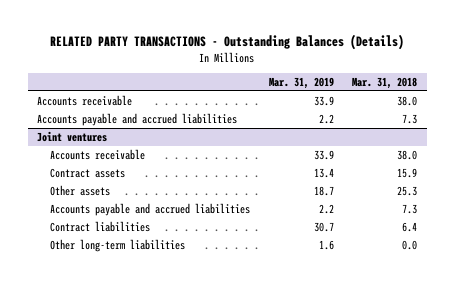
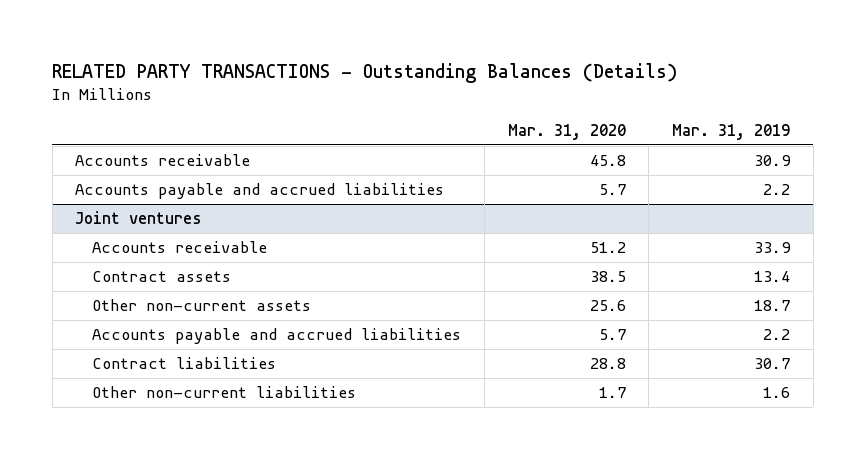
[352,77,418,90] Mar. 31, 2018 -> none
none -> [507,124,626,141] Mar. 31, 2020
[313,95,334,106] 33.9 -> [753,155,791,167] 30.9
[49,184,110,196] Other assets -> [92,299,312,312] Other non-current assets
[49,238,185,252] Other long-term liabilities -> [92,386,357,399] Other non-current liabilities

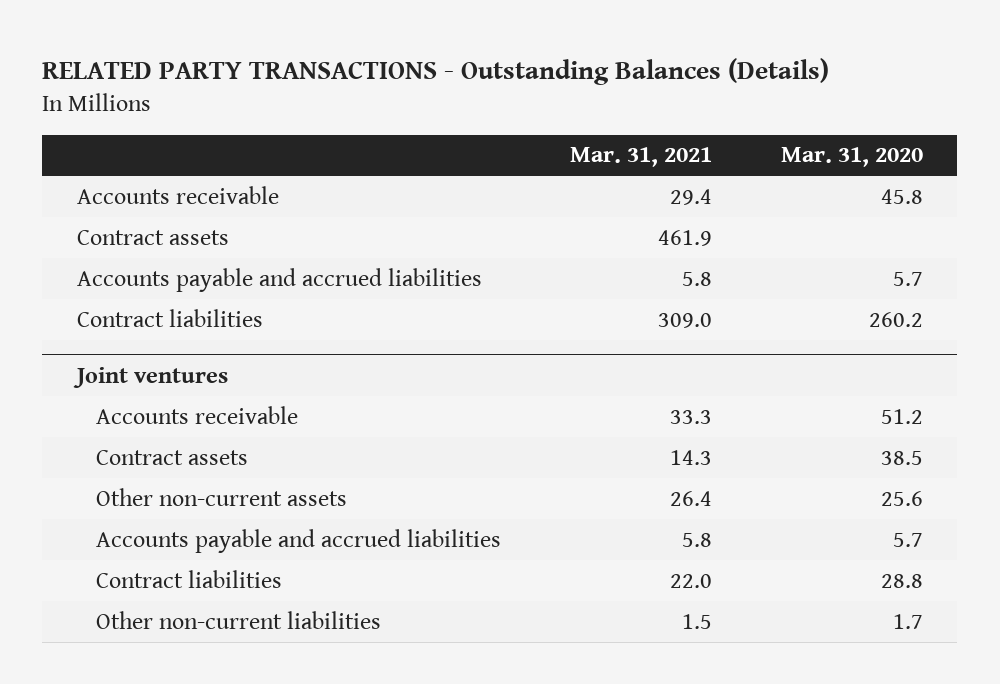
[671,124,790,141] Mar. 31, 2019 -> none
none -> [570,147,713,168] Mar. 31, 2021
none -> [76,229,229,245] Contract assets
none -> [76,308,263,327] Contract liabilities

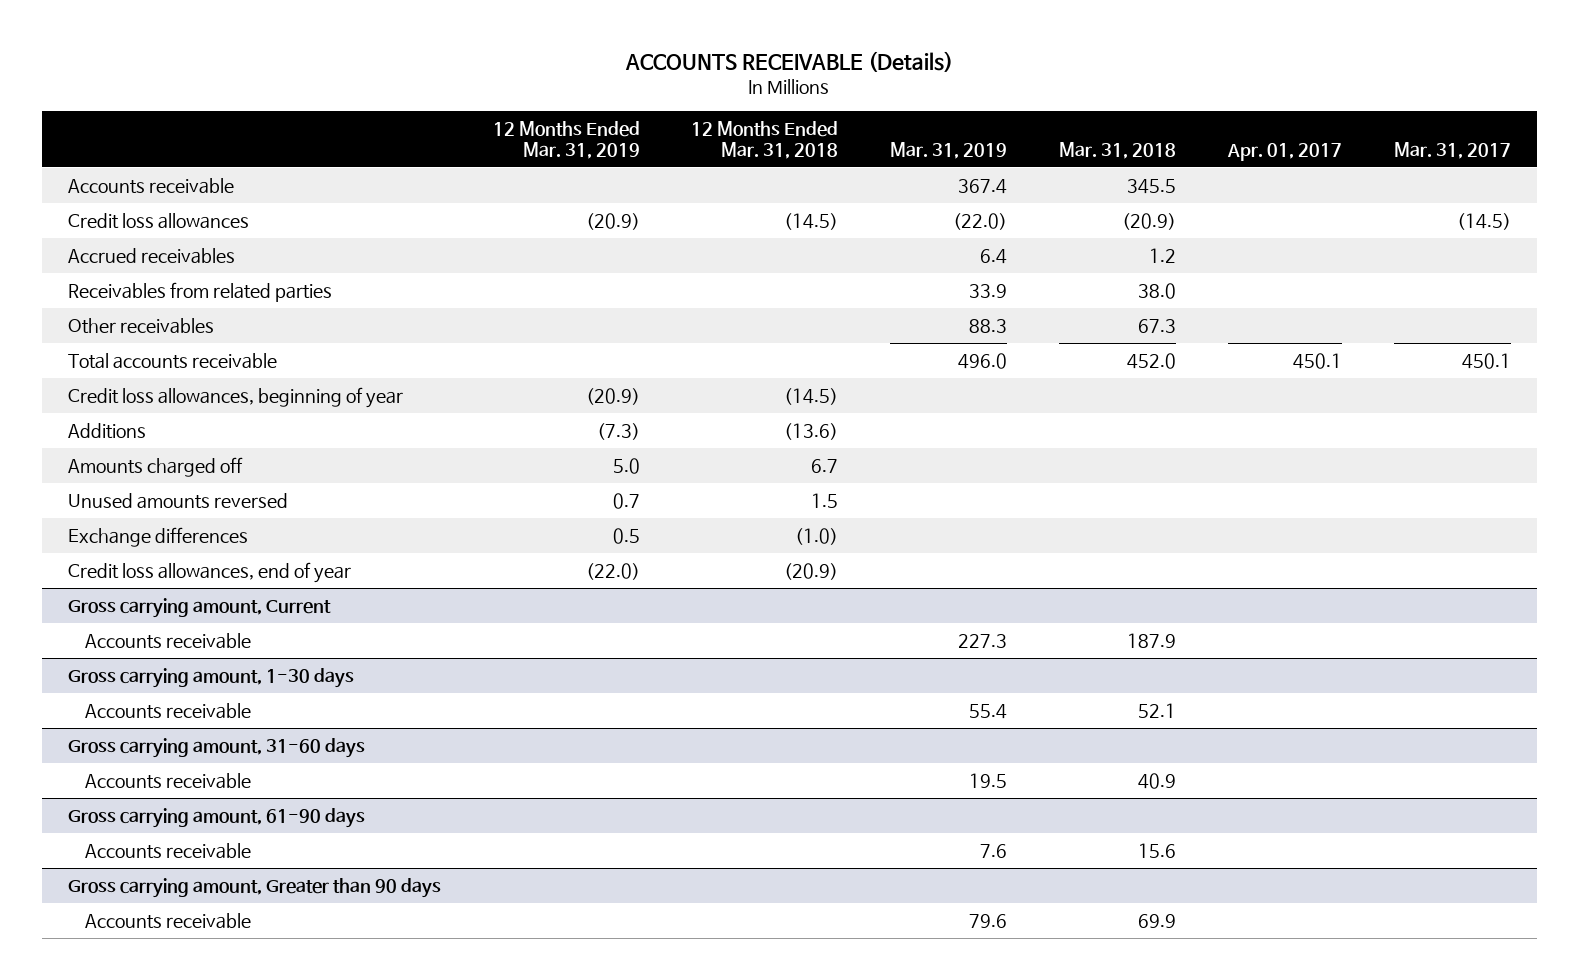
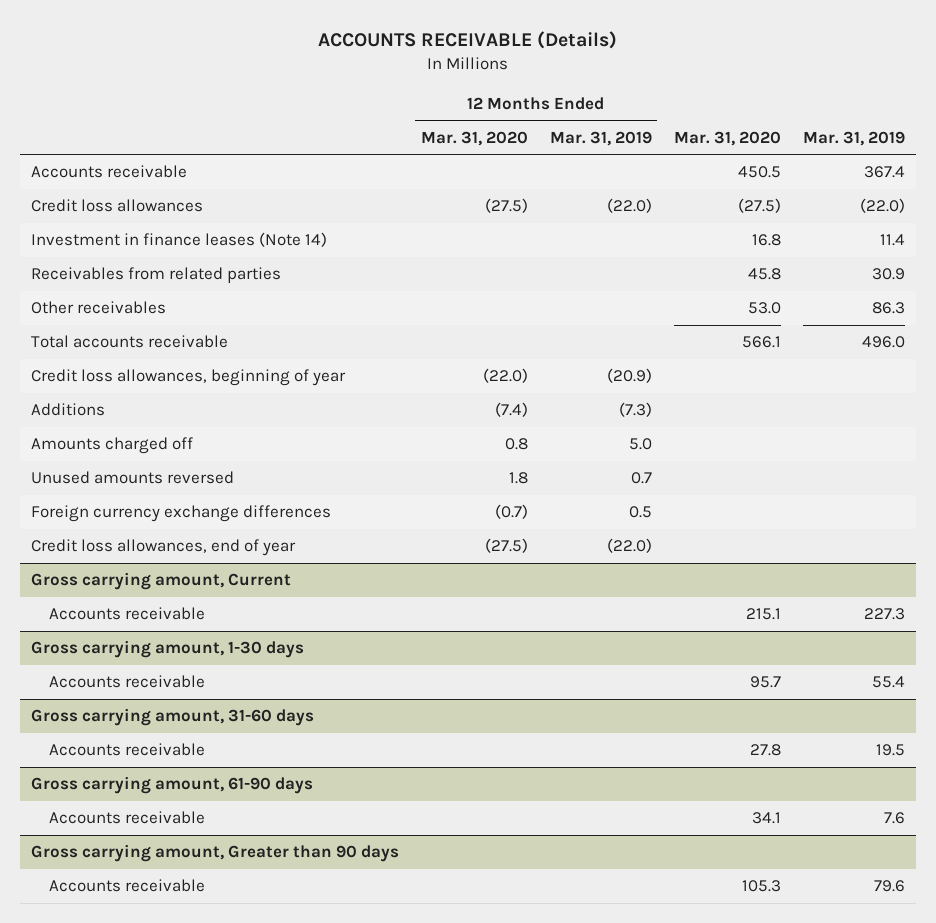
[691,120,839,159] 12 Months Ended Mar. 31, 2018 -> none
[1058,141,1176,159] Mar. 31, 2018 -> none
[1226,142,1342,161] Apr. 01, 2017 -> none
[1393,141,1511,159] Mar. 31, 2017 -> none
none -> [420,130,528,146] Mar. 31, 2020
none -> [673,130,781,146] Mar. 31, 2020
[67,247,235,264] Accrued receivables -> none
[585,212,640,230] (20.9) -> [606,198,652,214] (22.0)
none -> [30,232,327,248] Investment in finance leases (Note 14)
[969,283,1008,298] 33.9 -> [872,268,906,281] 30.9
[969,318,1008,333] 88.3 -> [872,302,906,315] 86.3
[67,526,248,547] Exchange differences -> [30,505,331,523] Foreign currency exchange differences

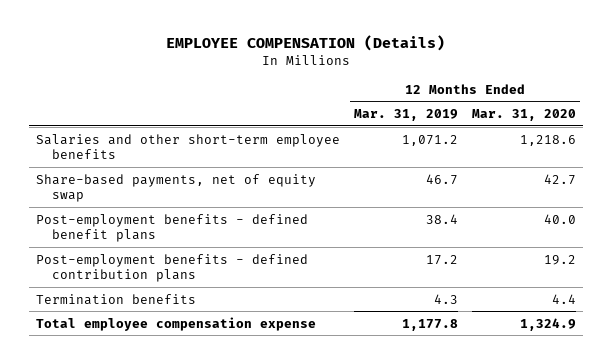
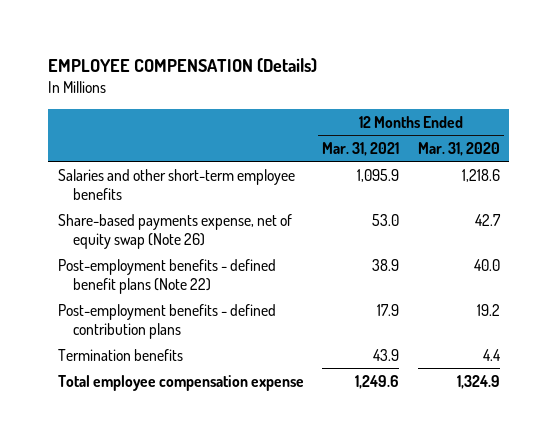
[354,109,459,122] Mar. 31, 2019 -> none
none -> [322,141,400,156] Mar. 31, 2021
[35,173,316,202] Share-based payments, net of equity swap -> [57,213,292,249] Share-based payments expense, net of equity swap (Note 26)
[35,213,308,242] Post-employment benefits - defined benefit plans -> [57,258,276,294] Post-employment benefits - defined benefit plans (Note 22)

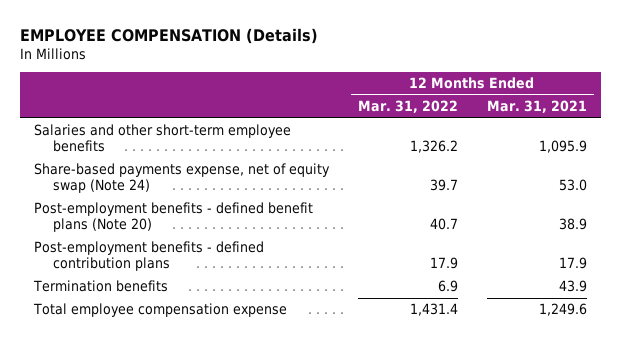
[417,141,500,156] Mar. 31, 2020 -> none
none -> [357,100,458,114] Mar. 31, 2022
[57,213,292,249] Share-based payments expense, net of equity swap (Note 26) -> [34,163,331,194] Share-based payments expense, net of equity swap (Note 24)
[57,258,276,294] Post-employment benefits - defined benefit plans (Note 22) -> [34,202,314,233] Post-employment benefits - defined benefit plans (Note 20)

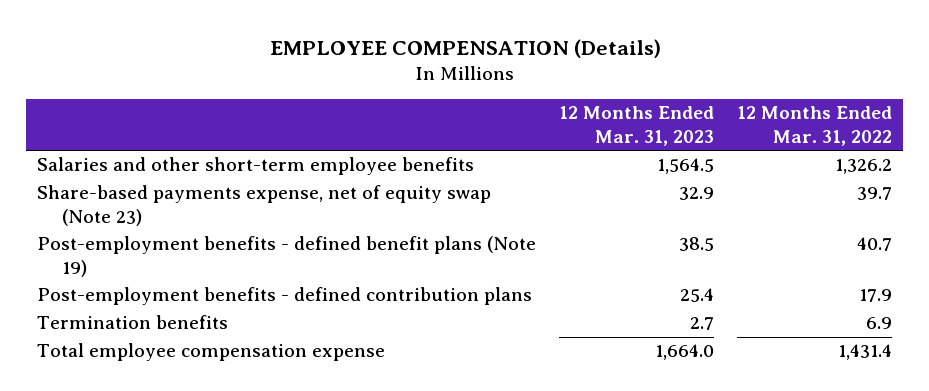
[486,100,587,114] Mar. 31, 2021 -> none
none -> [559,106,715,146] 12 Months Ended Mar. 31, 2023
[34,163,331,194] Share-based payments expense, net of equity swap (Note 24) -> [37,185,492,226] Share-based payments expense, net of equity swap (Note 23)
[34,202,314,233] Post-employment benefits - defined benefit plans (Note 20) -> [37,236,537,277] Post-employment benefits - defined benefit plans (Note 19)

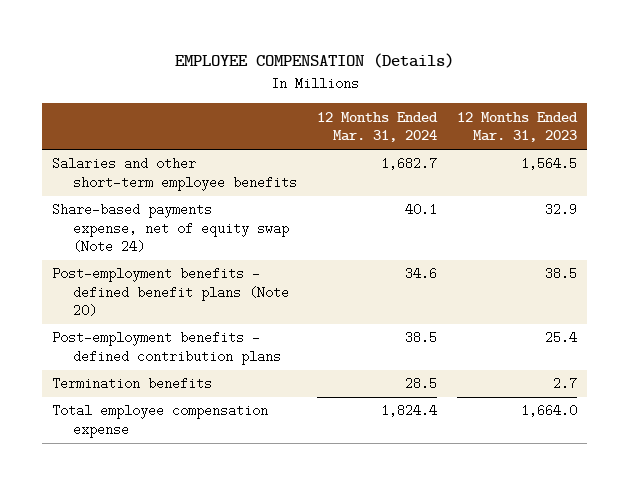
[736,106,892,146] 12 Months Ended Mar. 31, 2022 -> none
none -> [316,111,438,143] 12 Months Ended Mar. 31, 2024
[37,185,492,226] Share-based payments expense, net of equity swap (Note 23) -> [51,203,289,254] Share-based payments expense, net of equity swap (Note 24)
[37,236,537,277] Post-employment benefits - defined benefit plans (Note 19) -> [51,267,289,318] Post-employment benefits - defined benefit plans (Note 20)

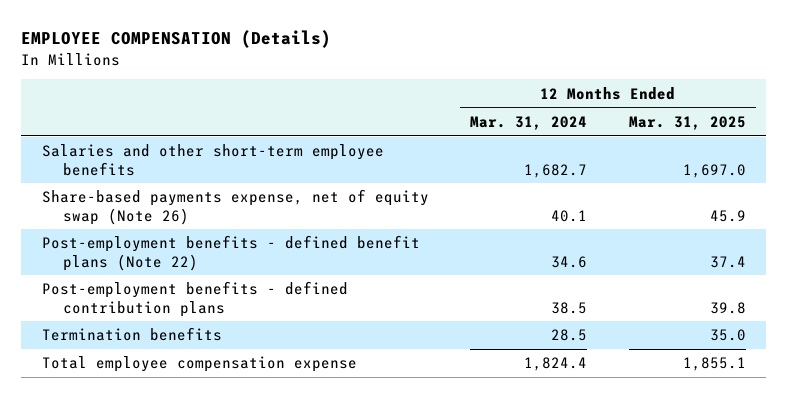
[457,111,579,143] 12 Months Ended Mar. 31, 2023 -> none
none -> [628,115,746,130] Mar. 31, 2025
[51,203,289,254] Share-based payments expense, net of equity swap (Note 24) -> [42,189,430,225] Share-based payments expense, net of equity swap (Note 26)
[51,267,289,318] Post-employment benefits - defined benefit plans (Note 20) -> [42,235,421,271] Post-employment benefits - defined benefit plans (Note 22)

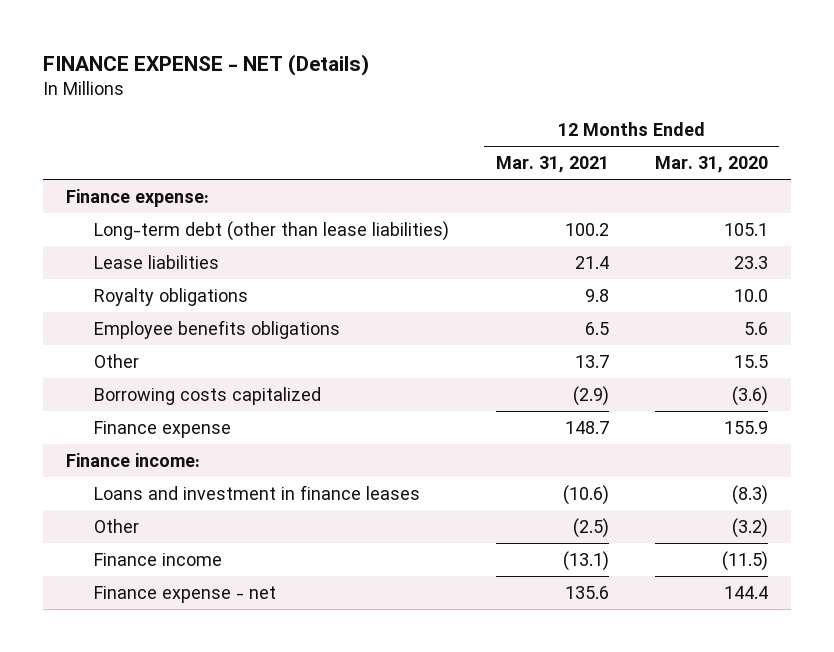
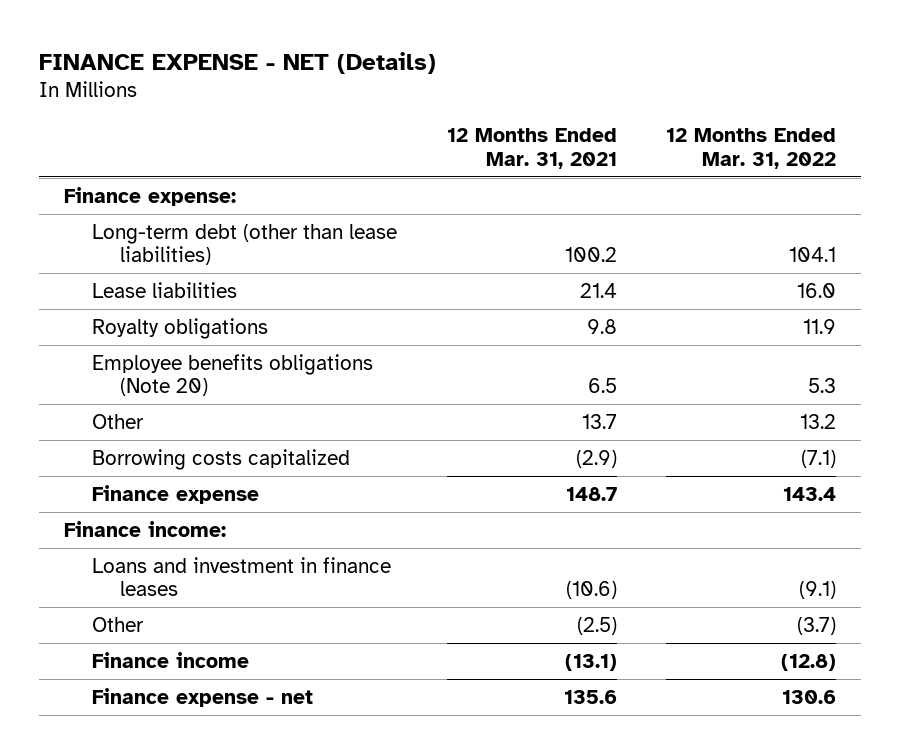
[654,156,768,174] Mar. 31, 2020 -> none
none -> [666,128,837,169] 12 Months Ended Mar. 31, 2022
[94,319,341,339] Employee benefits obligations -> [91,353,373,397] Employee benefits obligations (Note 20)

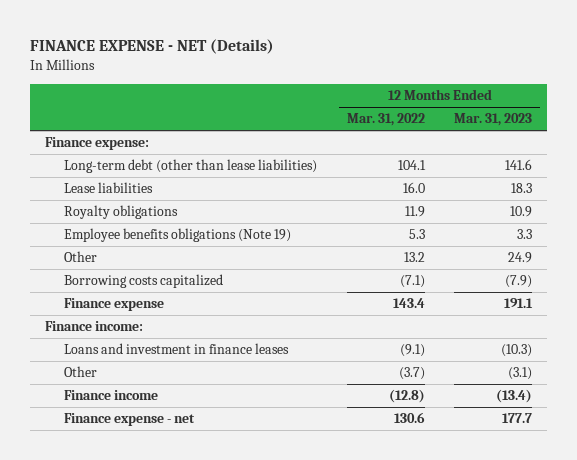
[446,128,617,169] 12 Months Ended Mar. 31, 2021 -> none
none -> [454,113,533,127] Mar. 31, 2023
[91,353,373,397] Employee benefits obligations (Note 20) -> [64,228,292,243] Employee benefits obligations (Note 19)

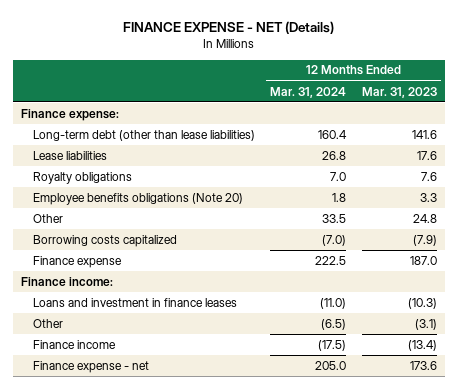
[346,113,425,127] Mar. 31, 2022 -> none
none -> [270,86,347,98] Mar. 31, 2024
[511,183,533,194] 18.3 -> [417,150,438,160] 17.6
[510,206,533,218] 10.9 -> [421,171,438,181] 7.6
[64,228,292,243] Employee benefits obligations (Note 19) -> [32,192,243,205] Employee benefits obligations (Note 20)
[508,252,533,264] 24.9 -> [413,213,438,223] 24.8
[504,298,534,309] 191.1 -> [410,255,438,265] 187.0
[502,413,533,424] 177.7 -> [410,360,438,370] 173.6

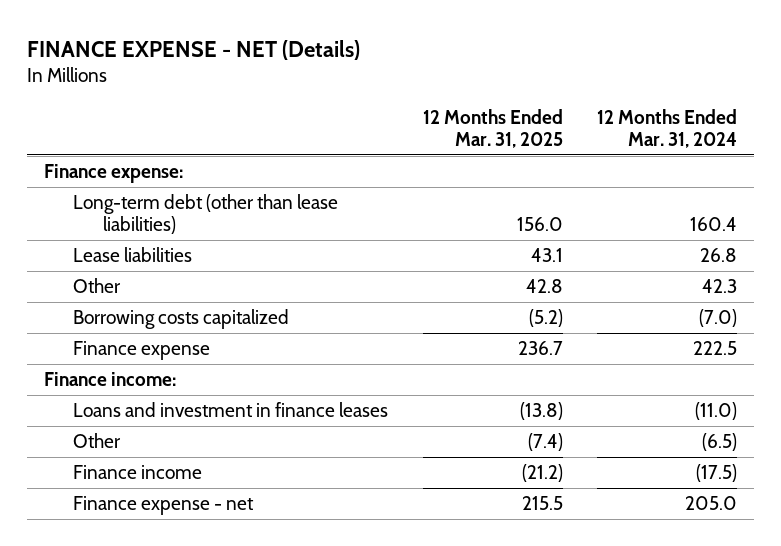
[362,86,438,98] Mar. 31, 2023 -> none
none -> [422,108,563,148] 12 Months Ended Mar. 31, 2025
[32,171,132,184] Royalty obligations -> none
[32,192,243,205] Employee benefits obligations (Note 20) -> none
[322,213,347,223] 33.5 -> [702,279,738,294] 42.3

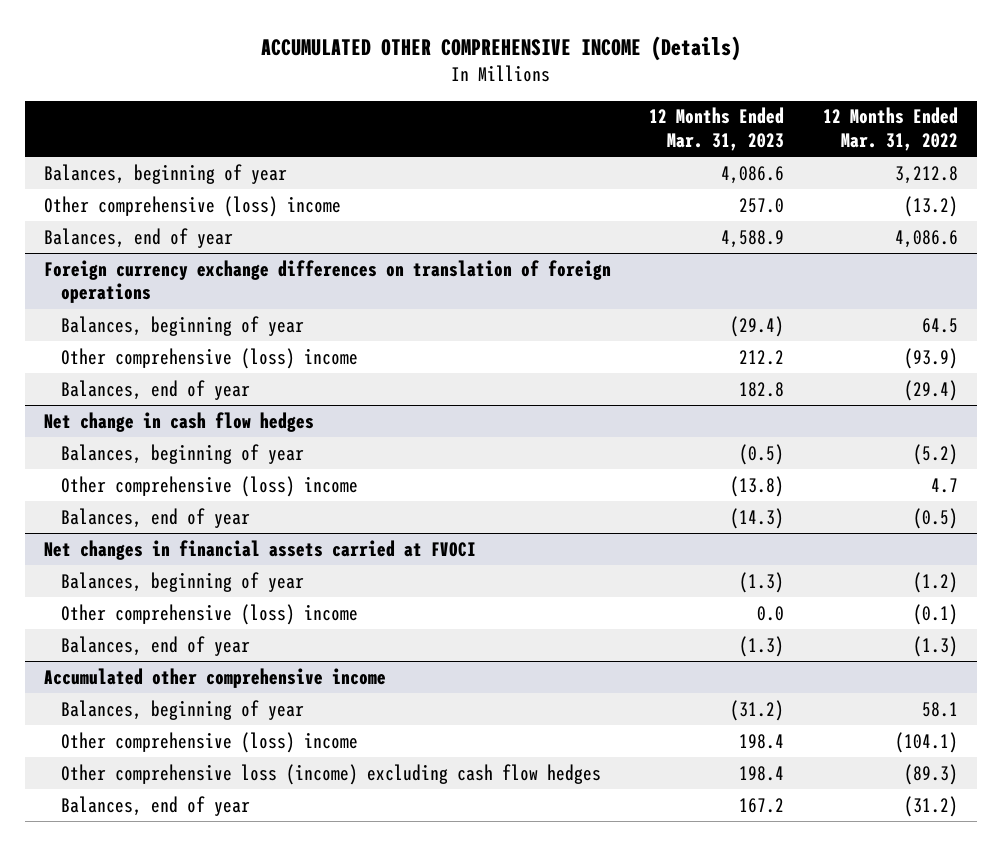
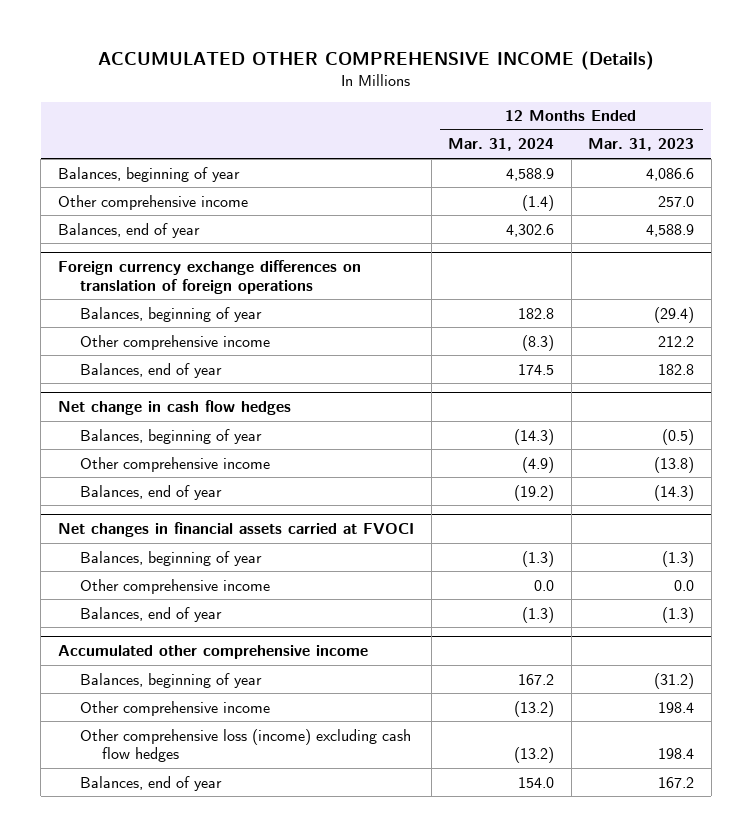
[823,107,959,152] 12 Months Ended Mar. 31, 2022 -> none
none -> [448,138,555,152] Mar. 31, 2024
[43,195,341,217] Other comprehensive (loss) income -> [57,194,248,210] Other comprehensive income
[60,347,358,369] Other comprehensive (loss) income -> [80,334,271,350] Other comprehensive income
[60,475,358,497] Other comprehensive (loss) income -> [80,456,271,472] Other comprehensive income
[60,603,358,625] Other comprehensive (loss) income -> [80,578,271,594] Other comprehensive income
[60,731,358,753] Other comprehensive (loss) income -> [80,700,271,716] Other comprehensive income

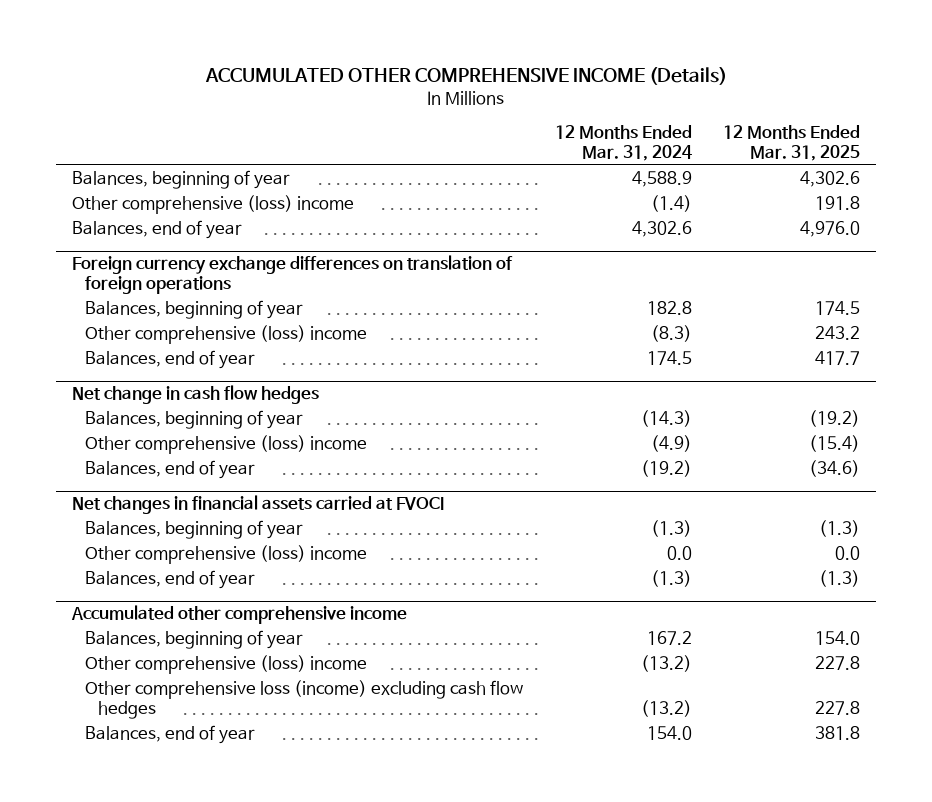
[588,138,695,152] Mar. 31, 2023 -> none
none -> [722,125,860,162] 12 Months Ended Mar. 31, 2025
[57,194,248,210] Other comprehensive income -> [72,195,355,215] Other comprehensive (loss) income
[80,334,271,350] Other comprehensive income -> [85,325,368,345] Other comprehensive (loss) income
[80,456,271,472] Other comprehensive income -> [85,435,368,455] Other comprehensive (loss) income
[80,578,271,594] Other comprehensive income -> [85,545,368,565] Other comprehensive (loss) income
[80,700,271,716] Other comprehensive income -> [85,655,368,675] Other comprehensive (loss) income

